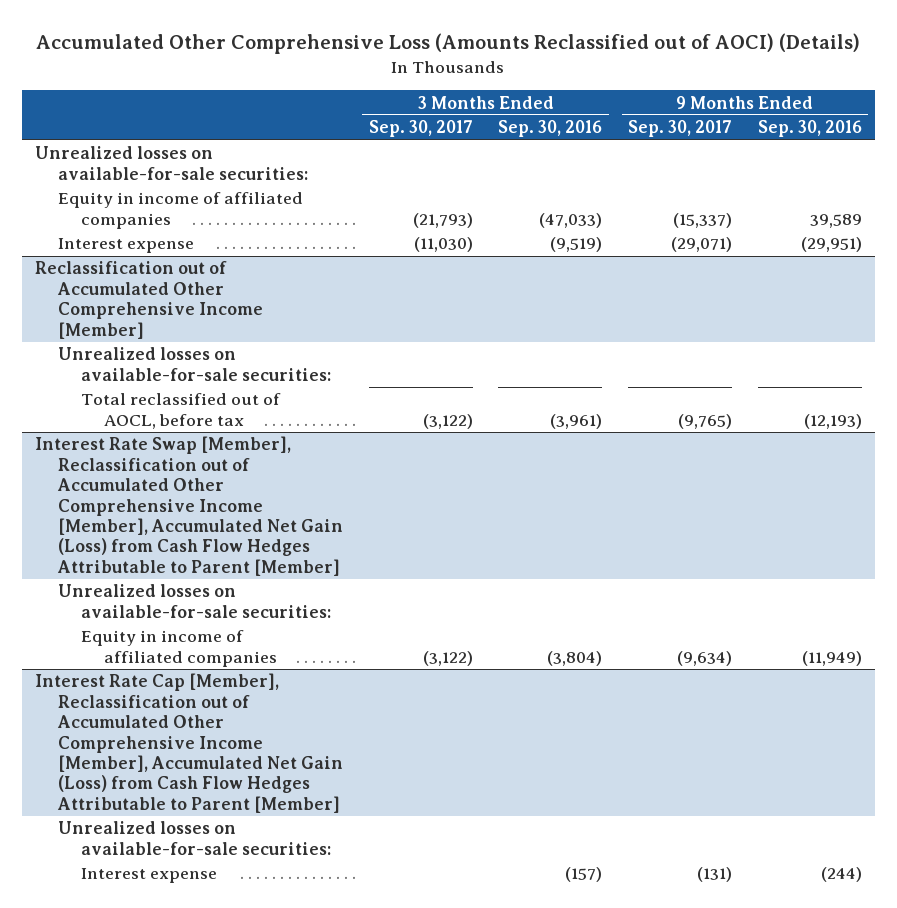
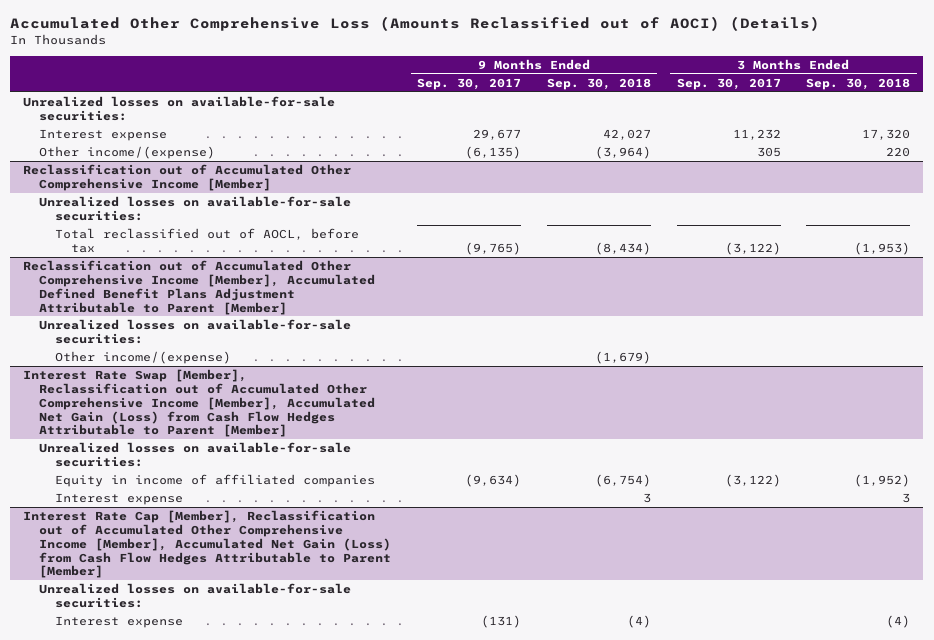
[498,120,603,138] Sep. 30, 2016 -> none
[757,120,862,138] Sep. 30, 2016 -> none
none -> [546,77,651,90] Sep. 30, 2018
none -> [806,77,911,90] Sep. 30, 2018
[58,192,304,229] Equity in income of affiliated companies -> none
[413,237,473,253] (11,030) -> [732,129,781,141] 11,232
[671,237,733,253] (29,071) -> [472,129,521,141] 29,677
none -> [39,146,216,160] Other income/(expense)
none -> [23,260,376,315] Reclassification out of Accumulated Other Comprehensive Income [Member], Accumulated Defined Benefit Plans Adjustment Attributable to Parent [Member]
none -> [39,319,352,344] Unrealized losses on available-for-sale securities:
none -> [55,351,232,365] Other income/(expense)
none -> [55,493,184,506] Interest expense

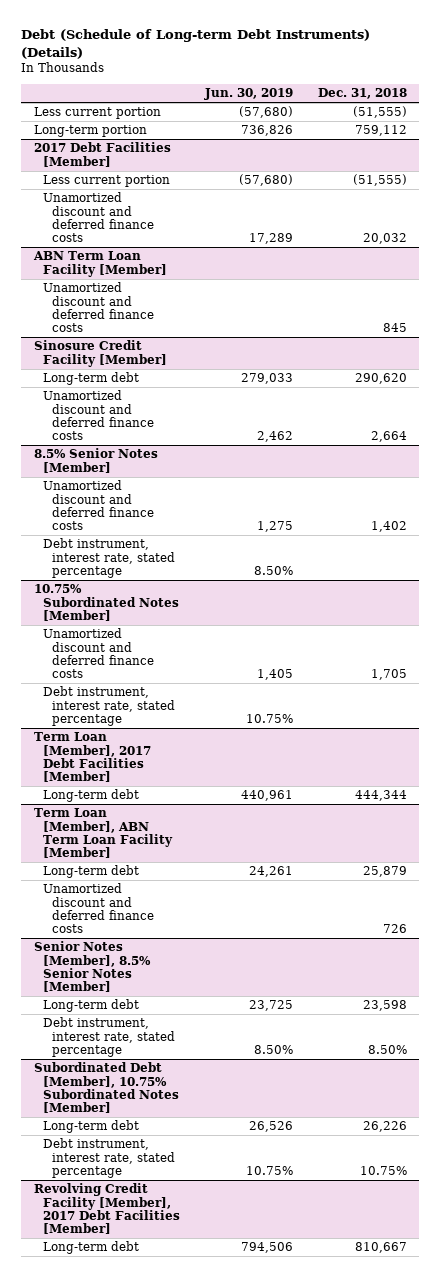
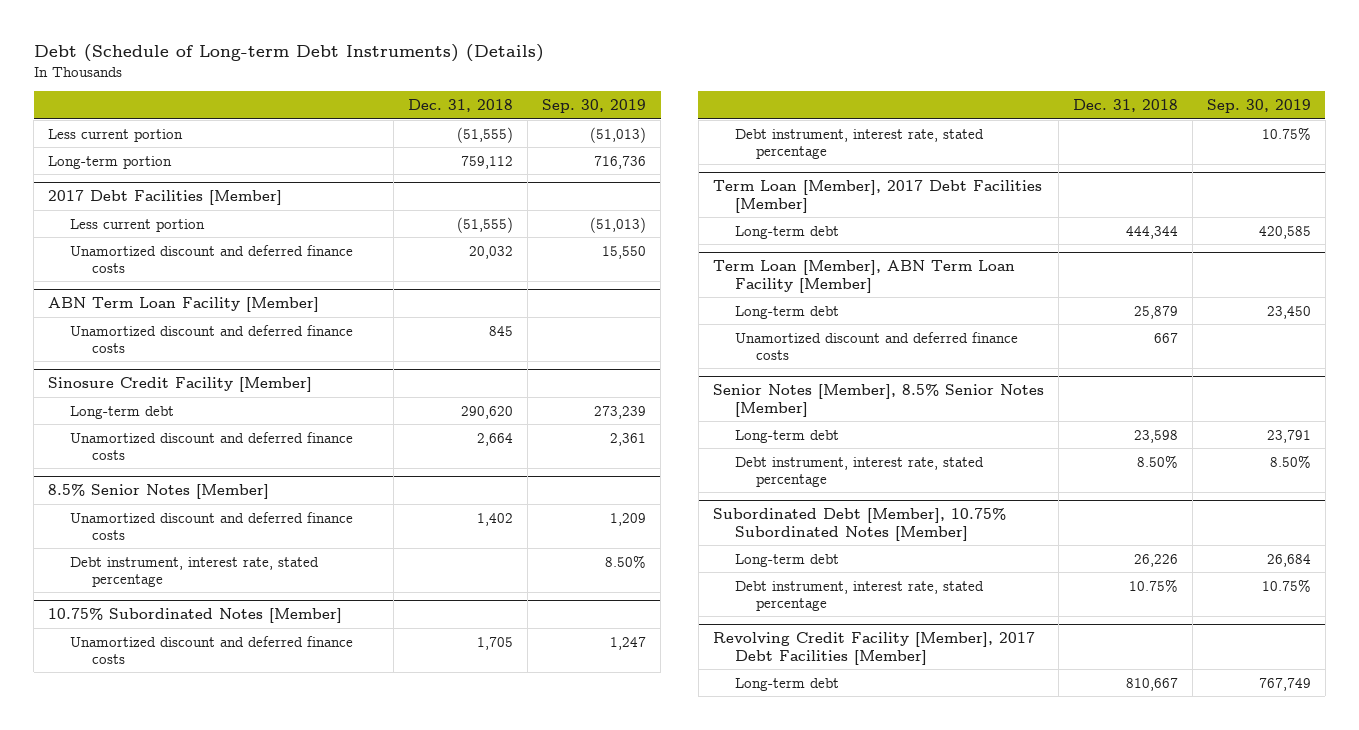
[203,88,293,101] Jun. 30, 2019 -> none
none -> [542,99,647,114] Sep. 30, 2019
[382,924,407,934] 726 -> [1153,332,1178,343] 667

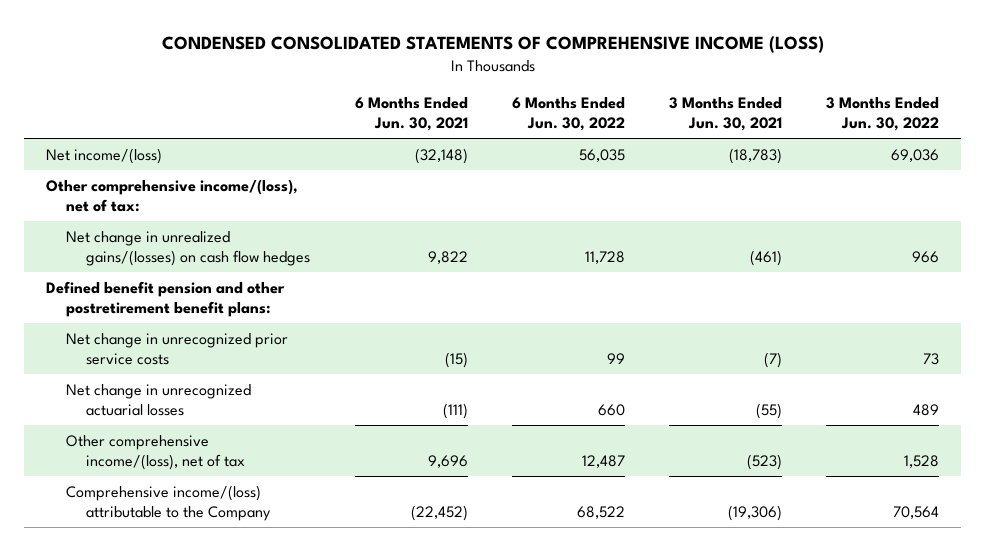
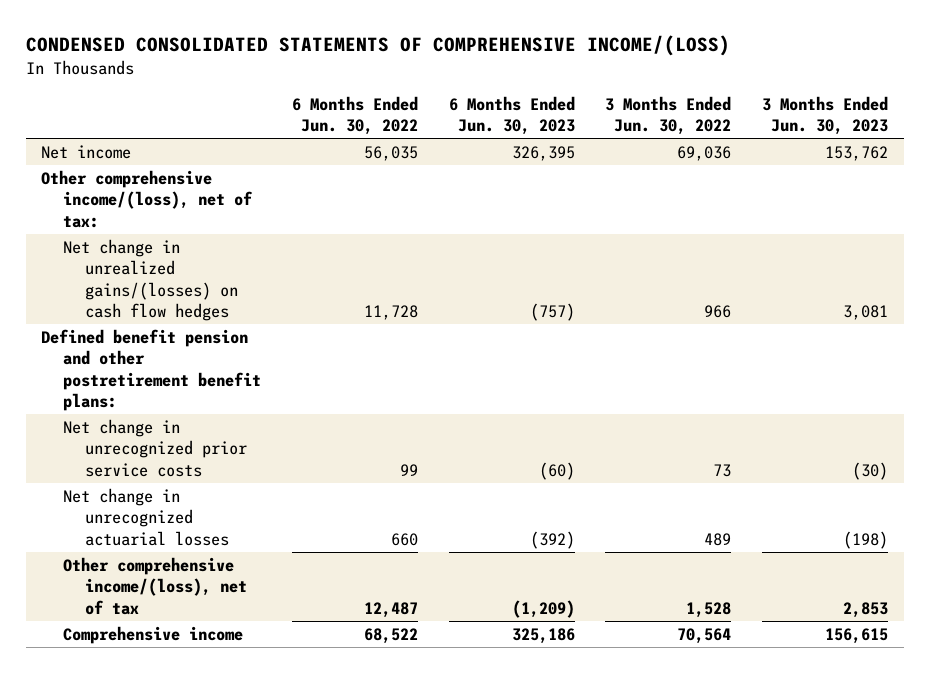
[161,36,824,54] CONDENSED CONSOLIDATED STATEMENTS OF COMPREHENSIVE INCOME (LOSS) -> [25,35,730,57] CONDENSED CONSOLIDATED STATEMENTS OF COMPREHENSIVE INCOME/(LOSS)
[354,96,468,131] 6 Months Ended Jun. 30, 2021 -> none
[668,96,782,131] 3 Months Ended Jun. 30, 2021 -> none
none -> [448,95,575,135] 6 Months Ended Jun. 30, 2023
none -> [762,95,889,135] 3 Months Ended Jun. 30, 2023
[46,147,163,164] Net income/(loss) -> [40,145,131,160] Net income
[66,484,272,522] Comprehensive income/(loss) attributable to the Company -> [63,626,244,645] Comprehensive income

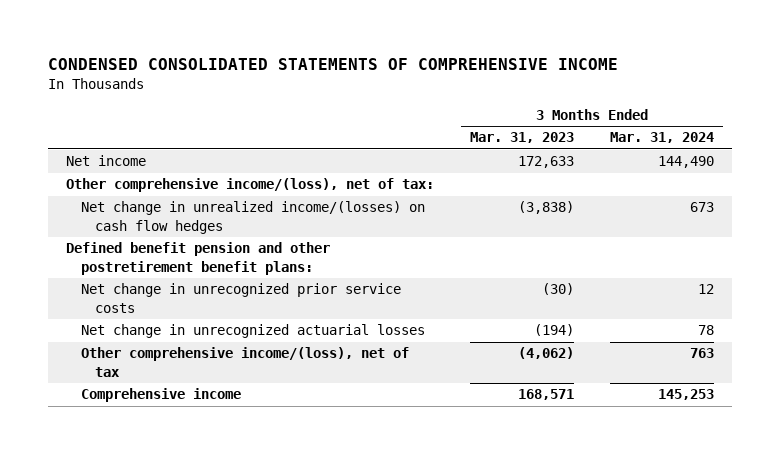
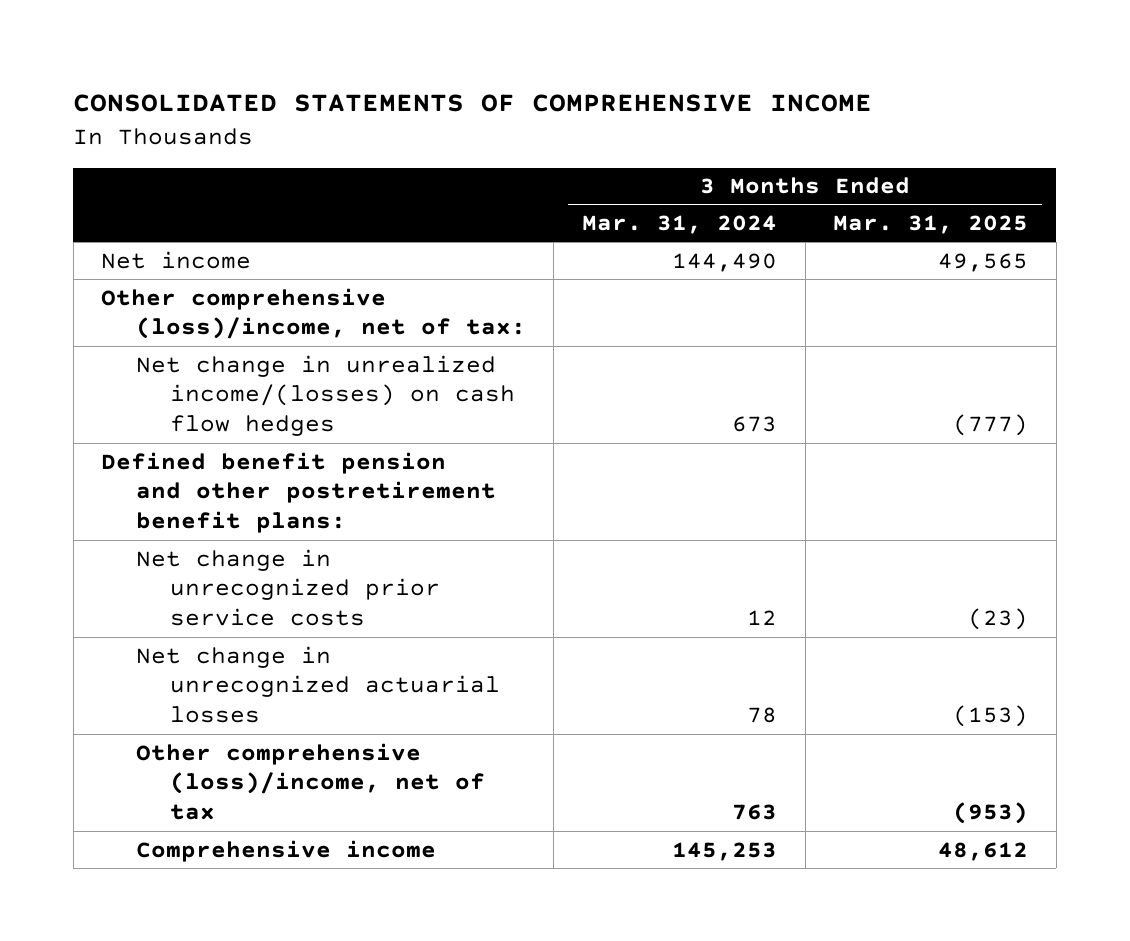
[48,58,619,71] CONDENSED CONSOLIDATED STATEMENTS OF COMPREHENSIVE INCOME -> [73,93,873,112] CONSOLIDATED STATEMENTS OF COMPREHENSIVE INCOME
[470,132,575,144] Mar. 31, 2023 -> none
none -> [833,215,1029,235] Mar. 31, 2025
[66,178,435,193] Other comprehensive income/(loss), net of tax: -> [101,287,526,340] Other comprehensive (loss)/income, net of tax:
[80,347,409,377] Other comprehensive income/(loss), net of tax -> [135,742,486,821] Other comprehensive (loss)/income, net of tax

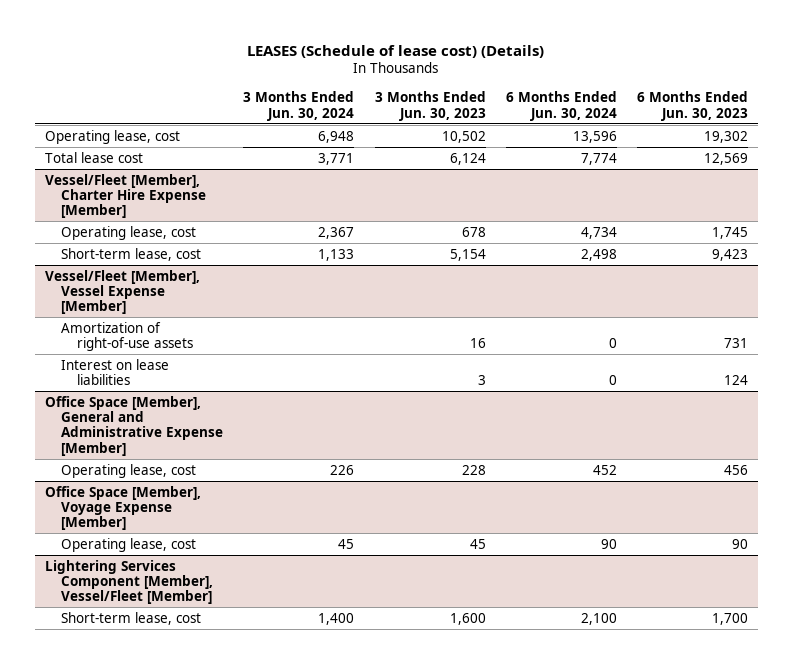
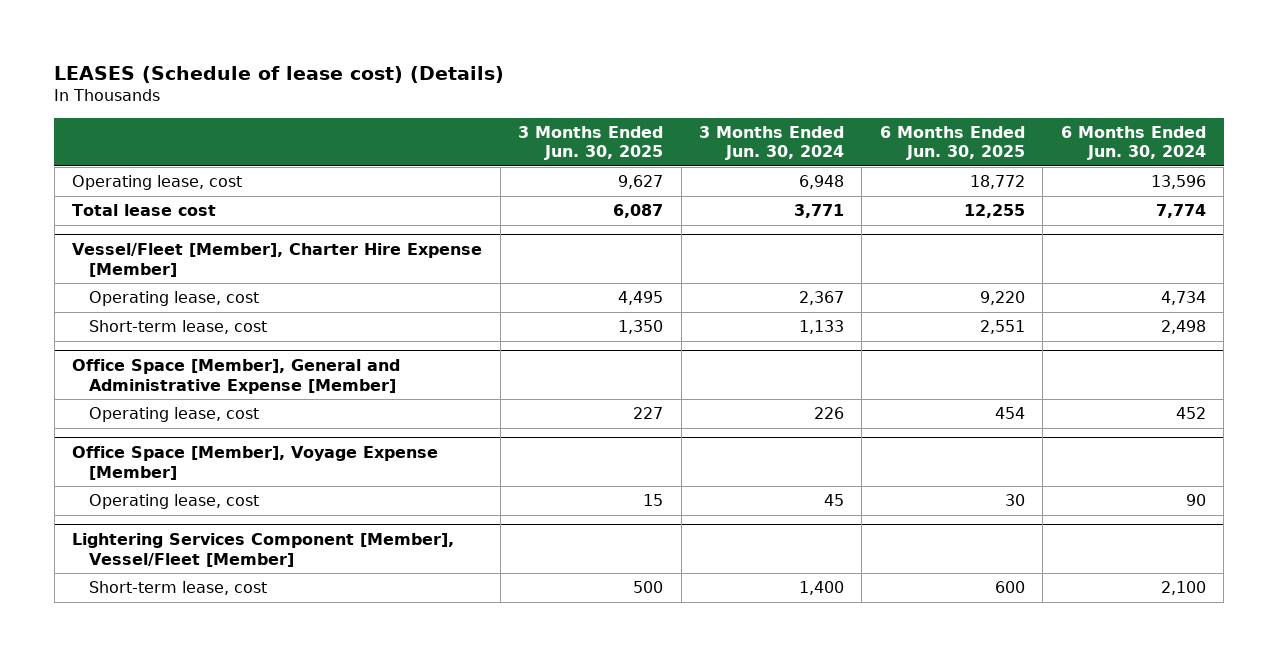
[374,91,486,121] 3 Months Ended Jun. 30, 2023 -> none
[636,91,748,121] 6 Months Ended Jun. 30, 2023 -> none
none -> [518,125,664,161] 3 Months Ended Jun. 30, 2025
none -> [879,125,1025,161] 6 Months Ended Jun. 30, 2025
[45,269,201,315] Vessel/Fleet [Member], Vessel Expense [Member] -> none
[61,321,194,351] Amortization of right-of-use assets -> none
[61,358,170,385] Interest on lease liabilities -> none

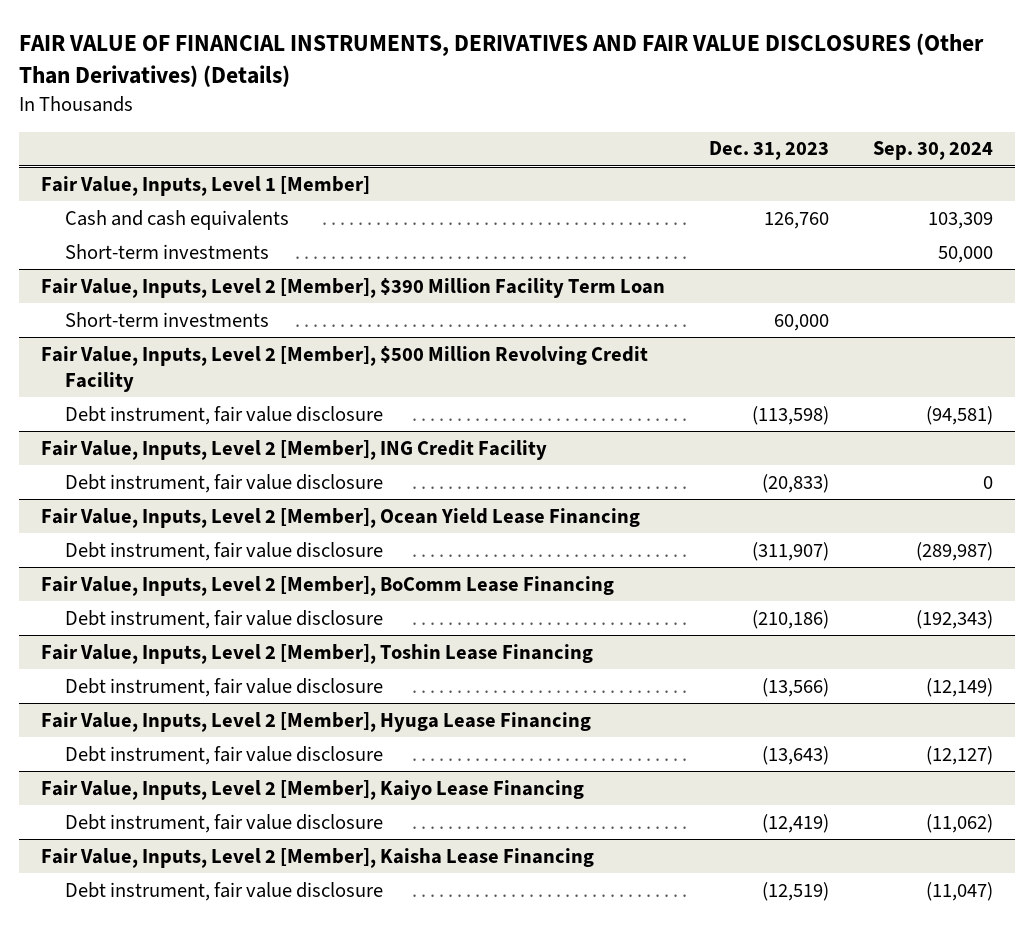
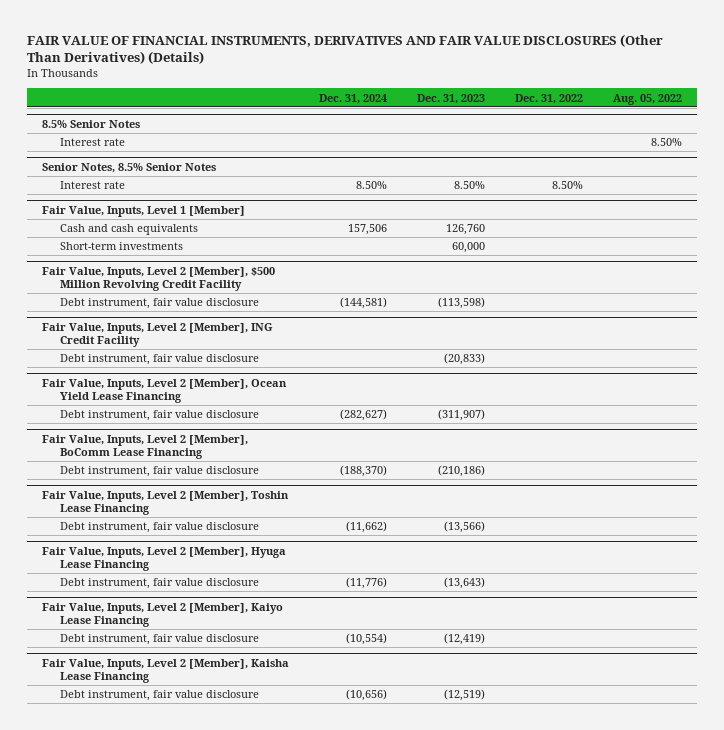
[872,141,993,161] Sep. 30, 2024 -> none
none -> [319,93,388,104] Dec. 31, 2024
none -> [515,93,584,104] Dec. 31, 2022
none -> [613,93,683,105] Aug. 05, 2022
none -> [42,119,141,128] 8.5% Senior Notes
none -> [59,138,125,147] Interest rate
none -> [42,162,217,173] Senior Notes, 8.5% Senior Notes
none -> [59,181,125,190] Interest rate
[64,243,269,259] Short-term investments -> none
[41,277,666,298] Fair Value, Inputs, Level 2 [Member], $390 Million Facility Term Loan -> none

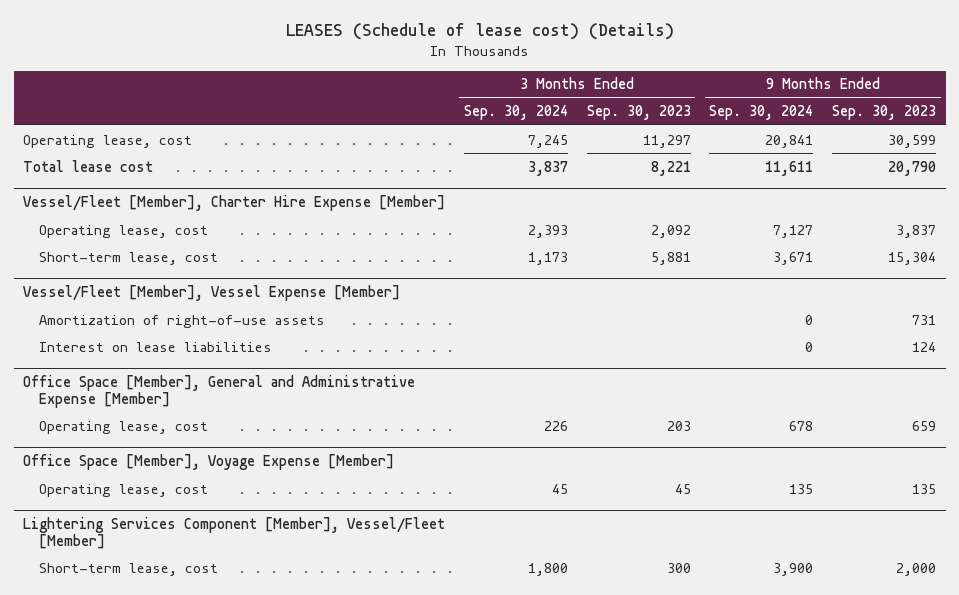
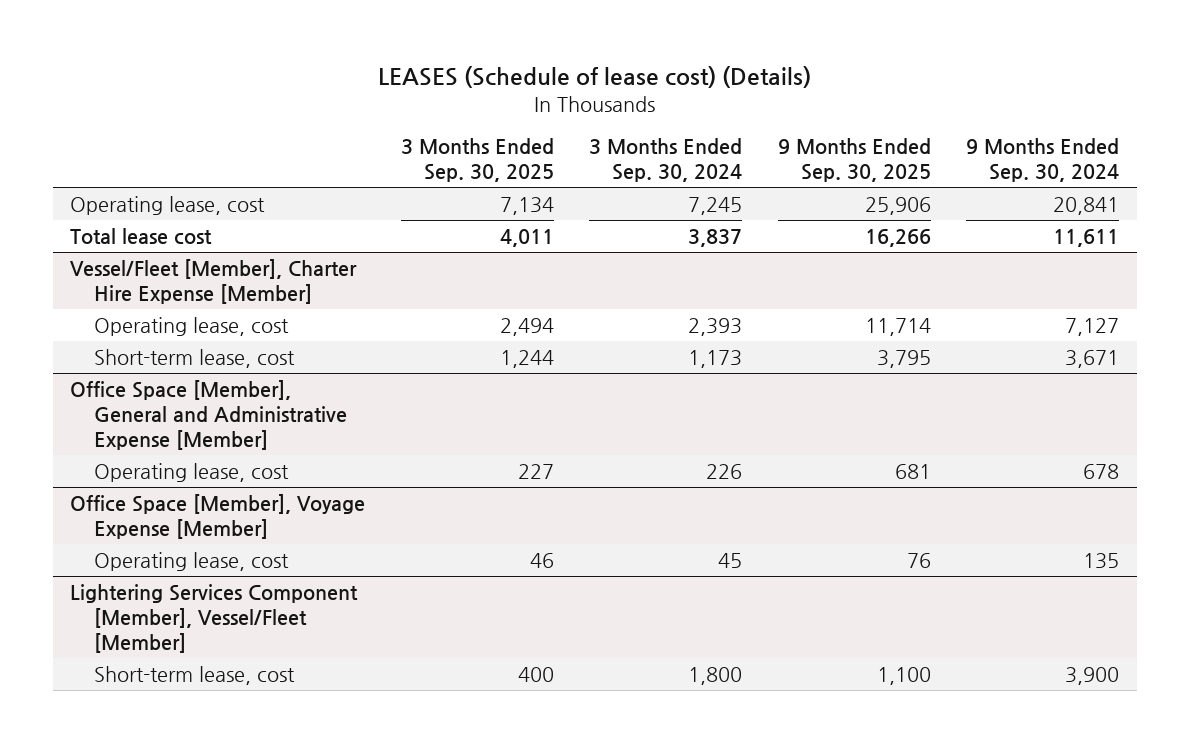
[586,105,691,121] Sep. 30, 2023 -> none
[832,105,937,121] Sep. 30, 2023 -> none
none -> [400,138,554,183] 3 Months Ended Sep. 30, 2025
none -> [777,138,931,183] 9 Months Ended Sep. 30, 2025
[23,285,401,302] Vessel/Fleet [Member], Vessel Expense [Member] -> none
[38,314,325,328] Amortization of right-of-use assets -> none
[38,341,272,352] Interest on lease liabilities -> none

